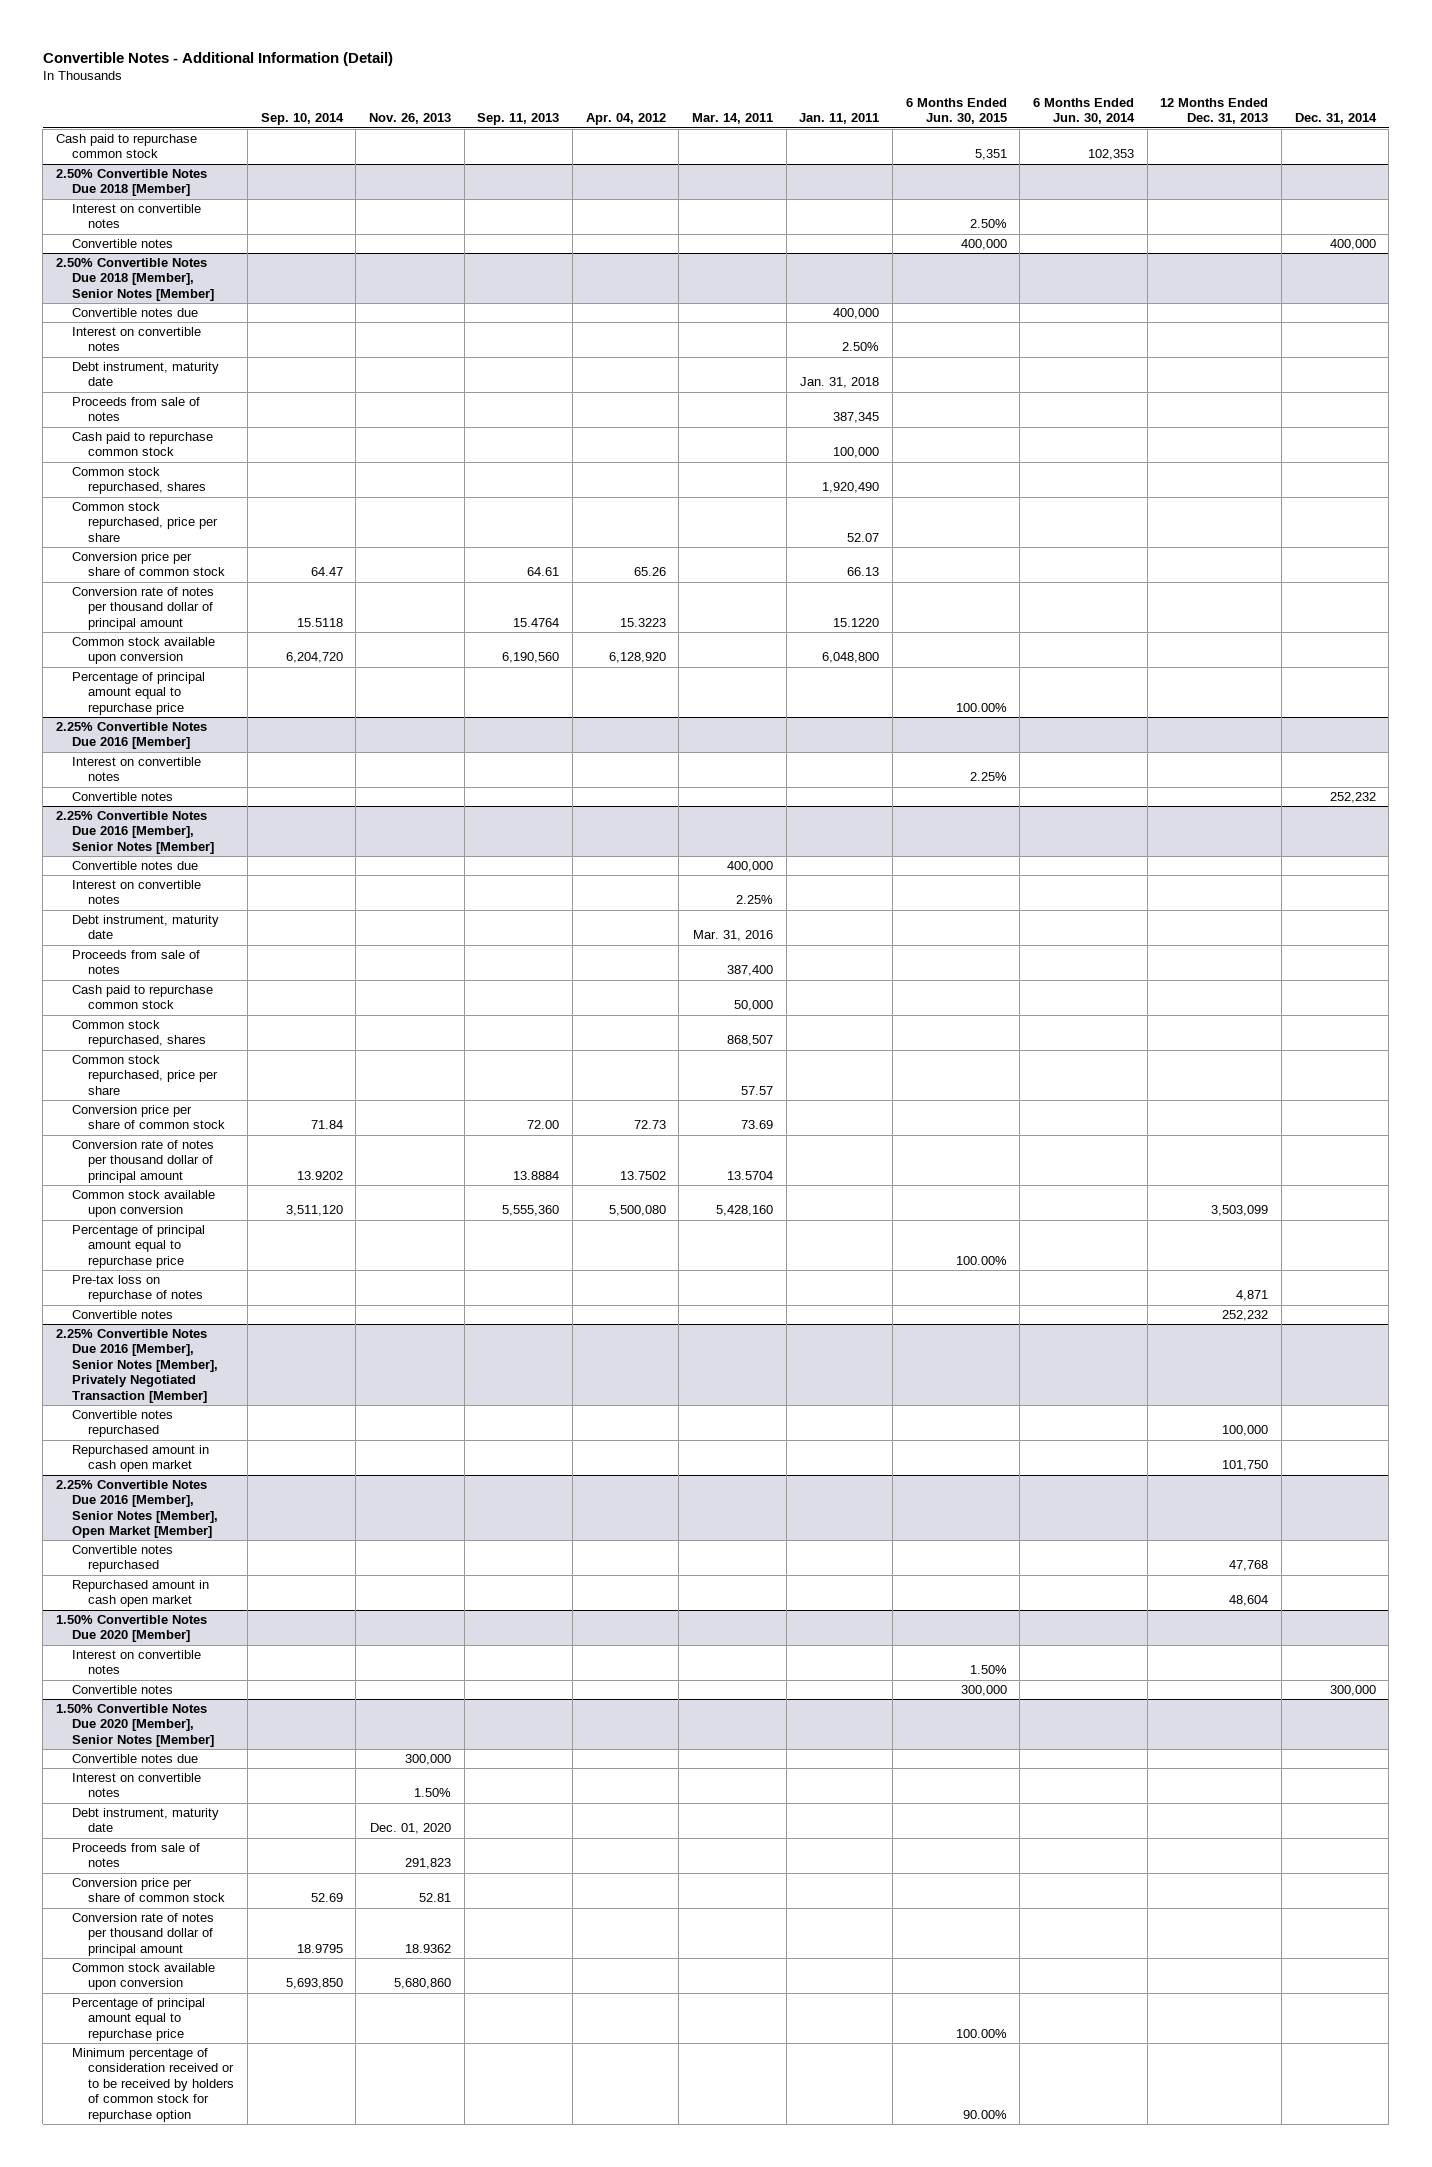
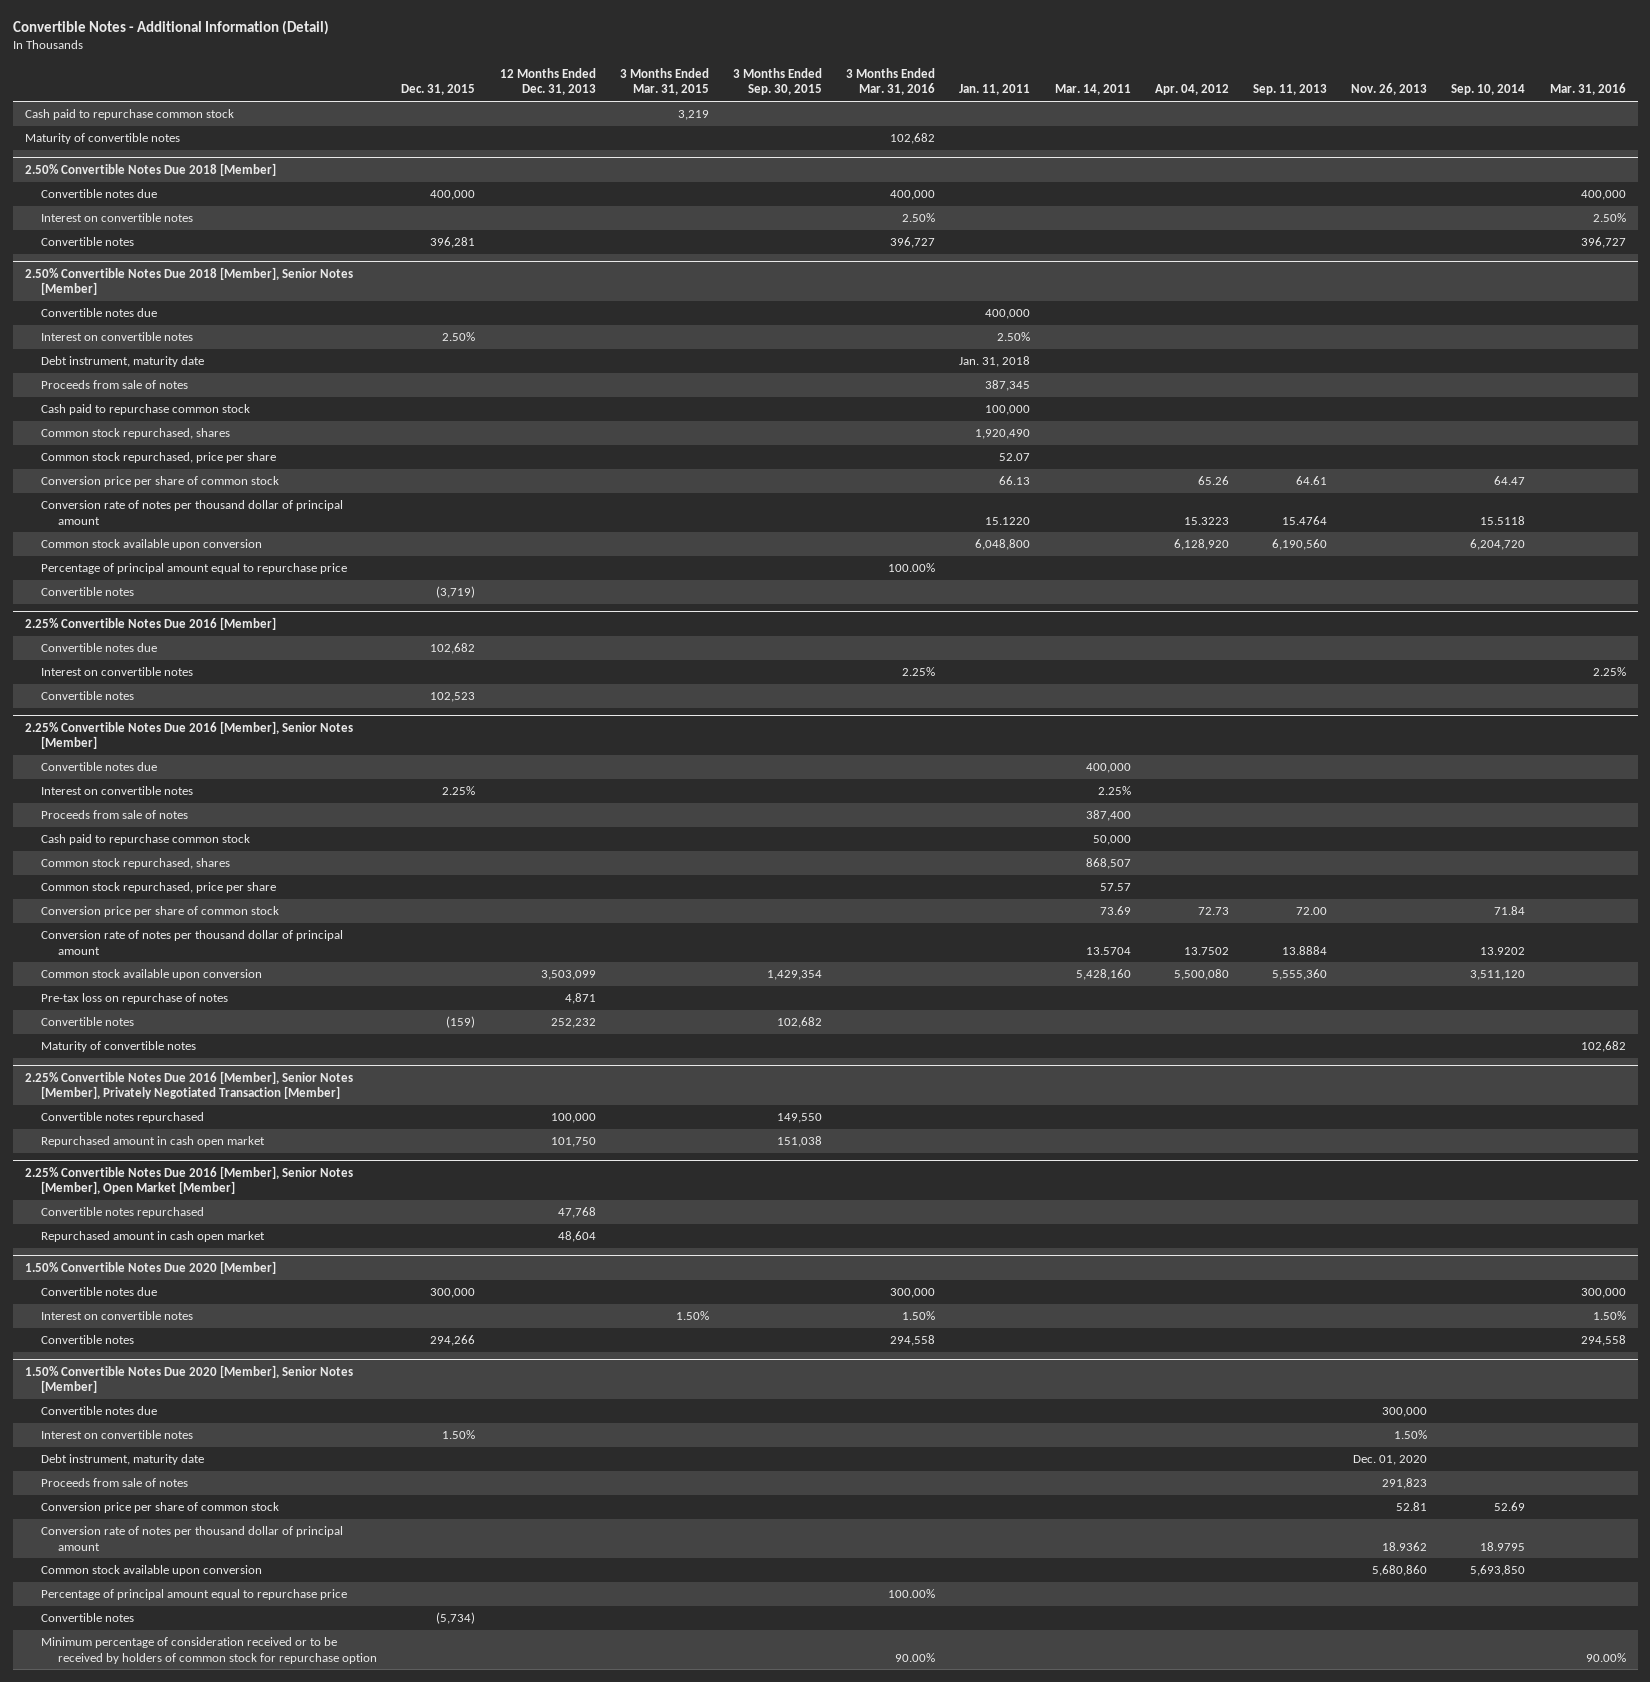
[905,97,1007,125] 6 Months Ended Jun. 30, 2015 -> none
[1033,97,1136,125] 6 Months Ended Jun. 30, 2014 -> none
[1294,113,1377,125] Dec. 31, 2014 -> none
none -> [401,84,476,96] Dec. 31, 2015
none -> [619,67,709,96] 3 Months Ended Mar. 31, 2015
none -> [732,67,822,96] 3 Months Ended Sep. 30, 2015
none -> [846,67,936,96] 3 Months Ended Mar. 31, 2016
none -> [1549,83,1626,96] Mar. 31, 2016
none -> [24,133,180,145] Maturity of convertible notes
none -> [41,189,158,199] Convertible notes due
none -> [41,587,135,597] Convertible notes
none -> [41,643,158,653] Convertible notes due
[72,915,220,940] Debt instrument, maturity date -> none
[72,1225,206,1268] Percentage of principal amount equal to repurchase price -> none
none -> [41,1041,197,1053] Maturity of convertible notes
none -> [41,1287,158,1297] Convertible notes due
none -> [41,1613,135,1623] Convertible notes

